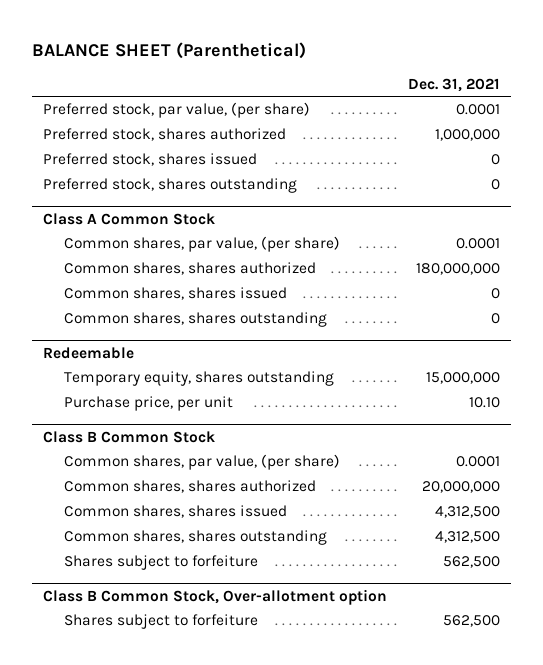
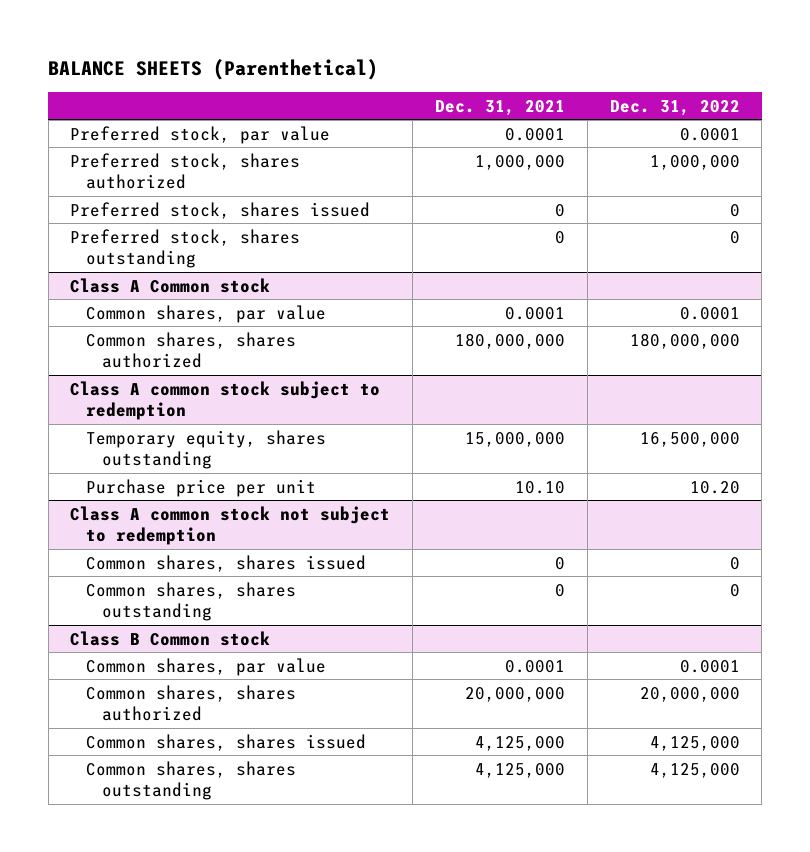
[32,42,307,60] BALANCE SHEET (Parenthetical) -> [48,58,379,80] BALANCE SHEETS (Parenthetical)
none -> [609,99,740,116] Dec. 31, 2022
[42,102,310,119] Preferred stock, par value, (per share) -> [70,125,331,144] Preferred stock, par value
[42,212,215,225] Class A Common Stock -> [70,277,271,293] Class A Common stock
[63,236,340,253] Common shares, par value, (per share) -> [86,304,327,323] Common shares, par value
none -> [70,380,381,421] Class A common stock subject to redemption
none -> [86,429,327,470] Temporary equity, shares outstanding
none -> [86,478,317,497] Purchase price per unit
none -> [70,505,391,546] Class A common stock not subject to redemption
[42,346,134,359] Redeemable -> none
[63,371,334,387] Temporary equity, shares outstanding -> none
[63,396,233,412] Purchase price, per unit -> none
[42,430,215,443] Class B Common Stock -> [70,630,271,646] Class B Common stock
[63,454,340,471] Common shares, par value, (per share) -> [86,657,327,676] Common shares, par value
[63,555,258,571] Shares subject to forfeiture -> none
[42,588,387,605] Class B Common Stock, Over-allotment option -> none
[63,614,258,630] Shares subject to forfeiture -> none
[434,506,500,519] 4,312,500 -> [474,735,565,751] 4,125,000
[434,531,500,544] 4,312,500 -> [474,762,565,778] 4,125,000

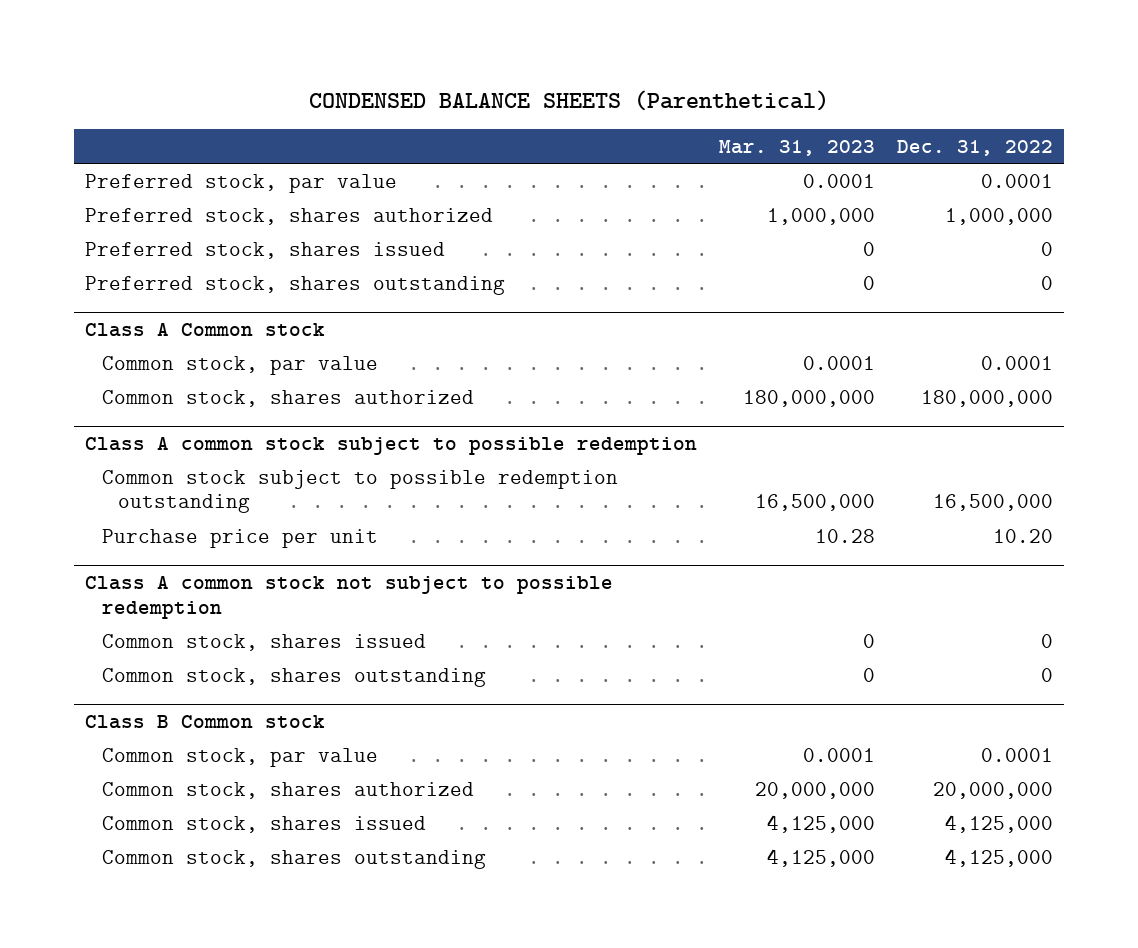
[48,58,379,80] BALANCE SHEETS (Parenthetical) -> [309,89,830,111] CONDENSED BALANCE SHEETS (Parenthetical)
[434,99,565,116] Dec. 31, 2021 -> none
none -> [719,139,876,156] Mar. 31, 2023
[86,304,327,323] Common shares, par value -> [101,355,378,375] Common stock, par value
[86,331,297,369] Common shares, shares authorized -> [101,389,474,407] Common stock, shares authorized
[70,380,381,421] Class A common stock subject to redemption -> [85,436,698,455] Class A common stock subject to possible redemption
[86,429,327,470] Temporary equity, shares outstanding -> [101,469,618,514] Common stock subject to possible redemption outstanding
[70,505,391,546] Class A common stock not subject to redemption -> [85,575,614,619] Class A common stock not subject to possible redemption
[86,554,367,572] Common shares, shares issued -> [101,633,426,651] Common stock, shares issued
[86,581,297,622] Common shares, shares outstanding -> [101,667,486,687] Common stock, shares outstanding
[86,657,327,676] Common shares, par value -> [101,747,378,767] Common stock, par value
[86,684,297,722] Common shares, shares authorized -> [101,781,474,799] Common stock, shares authorized
[86,733,367,751] Common shares, shares issued -> [101,815,426,833] Common stock, shares issued
[86,760,297,801] Common shares, shares outstanding -> [101,849,486,869] Common stock, shares outstanding

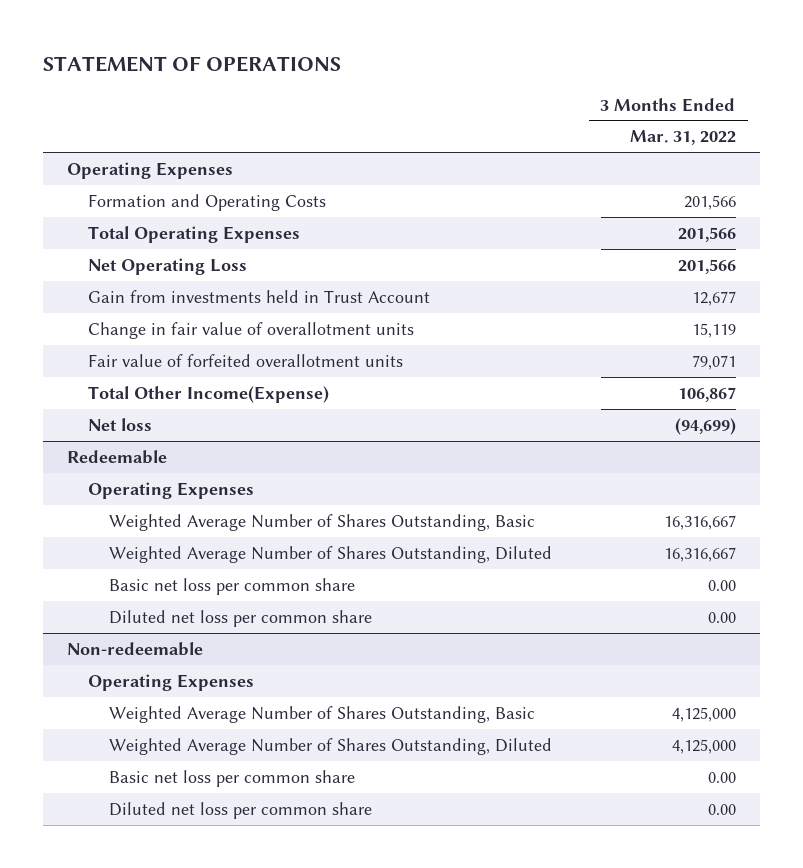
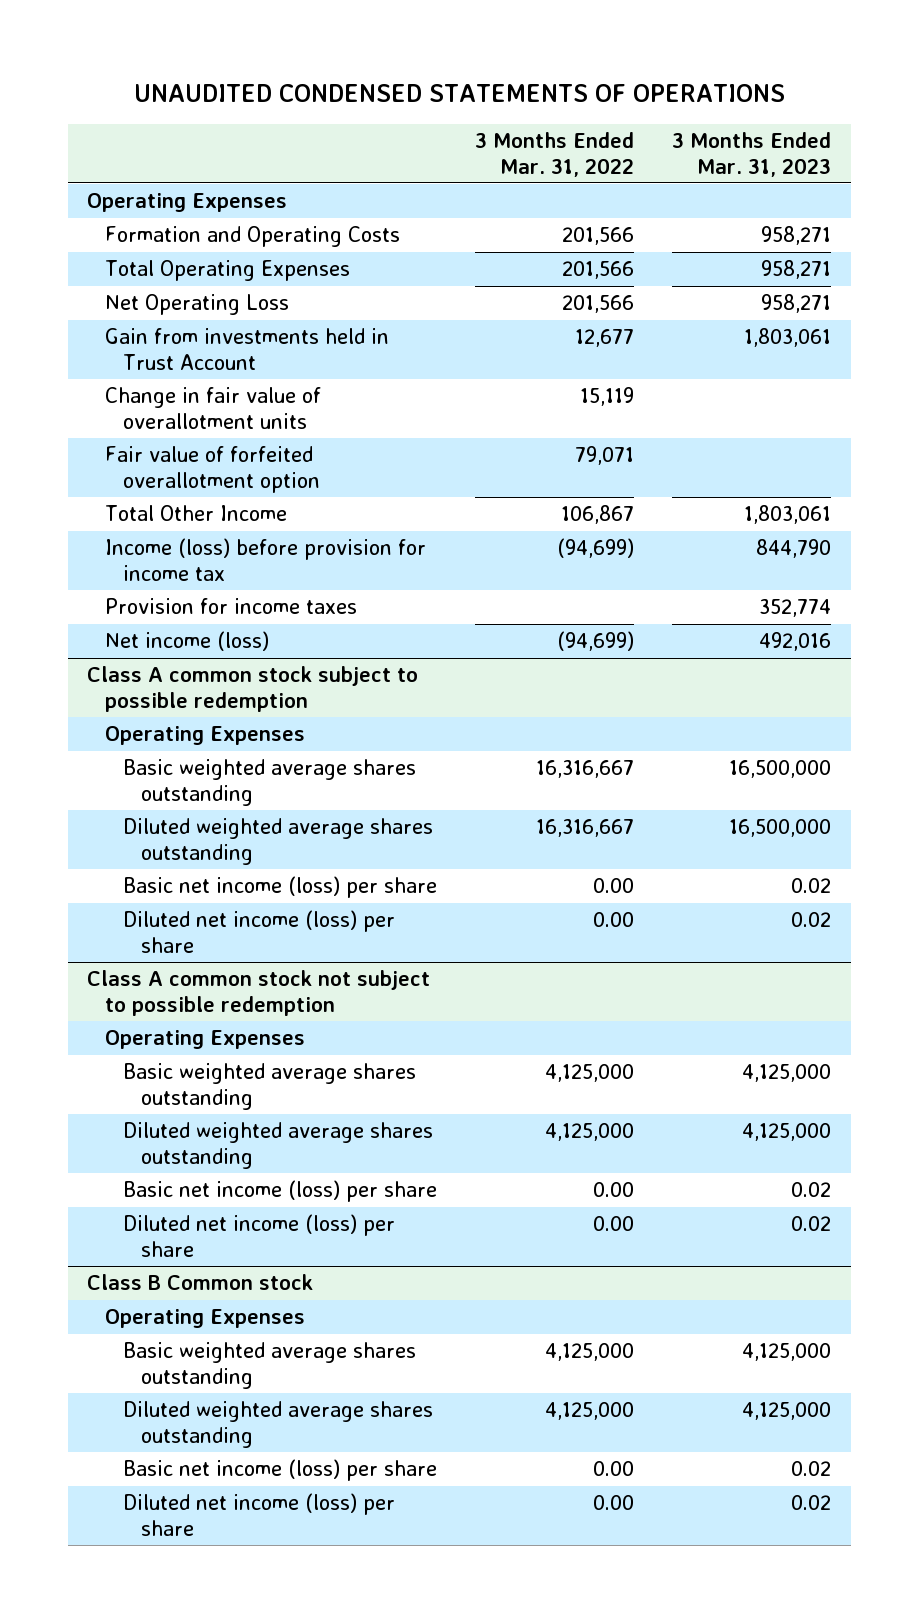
[42,55,341,72] STATEMENT OF OPERATIONS -> [134,83,786,102] UNAUDITED CONDENSED STATEMENTS OF OPERATIONS
none -> [672,132,832,177] 3 Months Ended Mar. 31, 2023
[88,353,404,367] Fair value of forfeited overallotment units -> [105,446,321,493] Fair value of forfeited overallotment option
[88,385,330,403] Total Other Income(Expense) -> [105,505,288,522] Total Other Income
none -> [105,538,427,581] Income (loss) before provision for income tax
none -> [105,598,358,615] Provision for income taxes
[88,417,153,431] Net loss -> [105,631,270,652] Net income (loss)
[66,449,167,464] Redeemable -> [87,666,419,712] Class A common stock subject to possible redemption
[109,513,536,531] Weighted Average Number of Shares Outstanding, Basic -> [123,759,417,806] Basic weighted average shares outstanding
[109,545,553,563] Weighted Average Number of Shares Outstanding, Diluted -> [123,818,434,865] Diluted weighted average shares outstanding
[109,577,356,595] Basic net loss per common share -> [123,876,438,899] Basic net income (loss) per share
[109,609,373,627] Diluted net loss per common share -> [123,910,396,953] Diluted net income (loss) per share
[66,641,203,656] Non-redeemable -> [87,970,431,1016] Class A common stock not subject to possible redemption
[109,705,536,723] Weighted Average Number of Shares Outstanding, Basic -> [123,1063,417,1110] Basic weighted average shares outstanding
[109,737,553,755] Weighted Average Number of Shares Outstanding, Diluted -> [123,1122,434,1169] Diluted weighted average shares outstanding
[109,769,356,787] Basic net loss per common share -> [123,1180,438,1203] Basic net income (loss) per share
[109,801,373,819] Diluted net loss per common share -> [123,1214,396,1257] Diluted net income (loss) per share
none -> [87,1274,314,1291] Class B Common stock
none -> [105,1309,306,1329] Operating Expenses
none -> [123,1342,417,1389] Basic weighted average shares outstanding
none -> [123,1401,434,1448] Diluted weighted average shares outstanding
none -> [123,1459,438,1482] Basic net income (loss) per share
none -> [123,1493,396,1536] Diluted net income (loss) per share

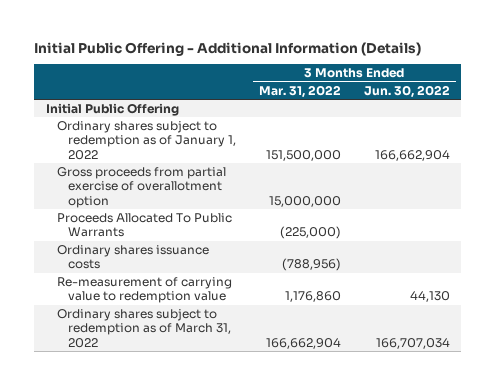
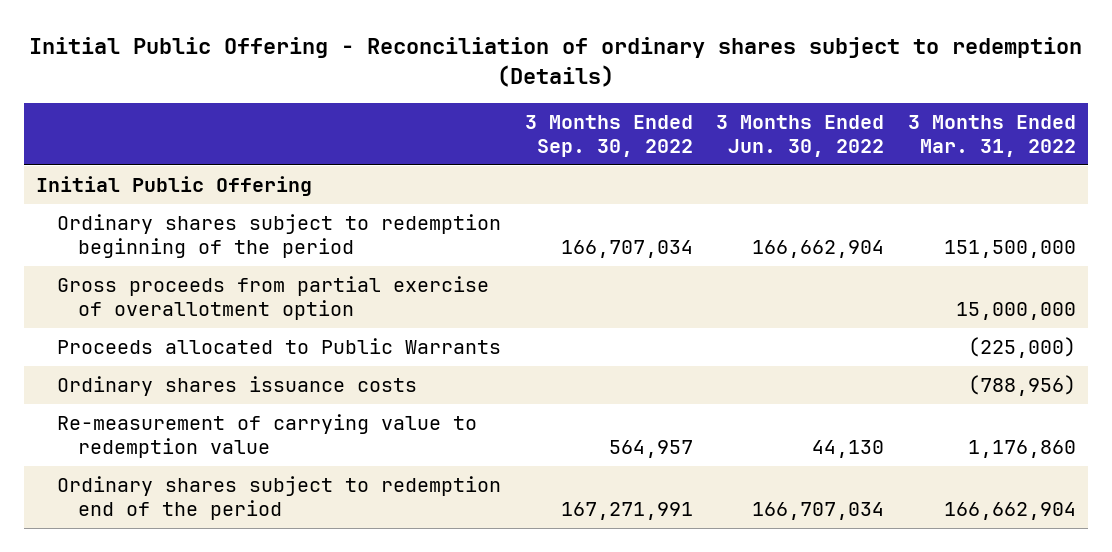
[34,41,422,56] Initial Public Offering - Additional Information (Details) -> [28,36,1082,87] Initial Public Offering - Reconciliation of ordinary shares subject to redemption (Details)
none -> [524,114,693,157] 3 Months Ended Sep. 30, 2022
[56,120,236,160] Ordinary shares subject to redemption as of January 1, 2022 -> [57,213,502,258] Ordinary shares subject to redemption beginning of the period
[56,212,232,238] Proceeds Allocated To Public Warrants -> [57,337,502,354] Proceeds allocated to Public Warrants
[56,308,231,348] Ordinary shares subject to redemption as of March 31, 2022 -> [57,475,502,520] Ordinary shares subject to redemption end of the period

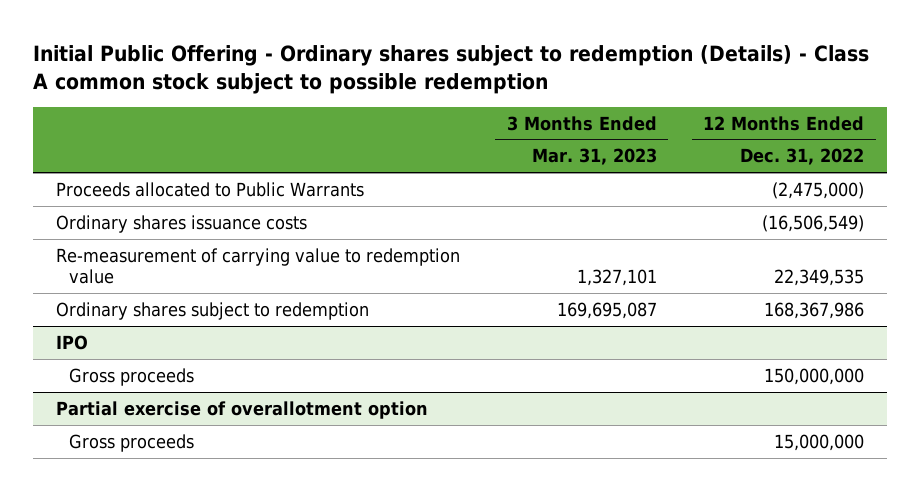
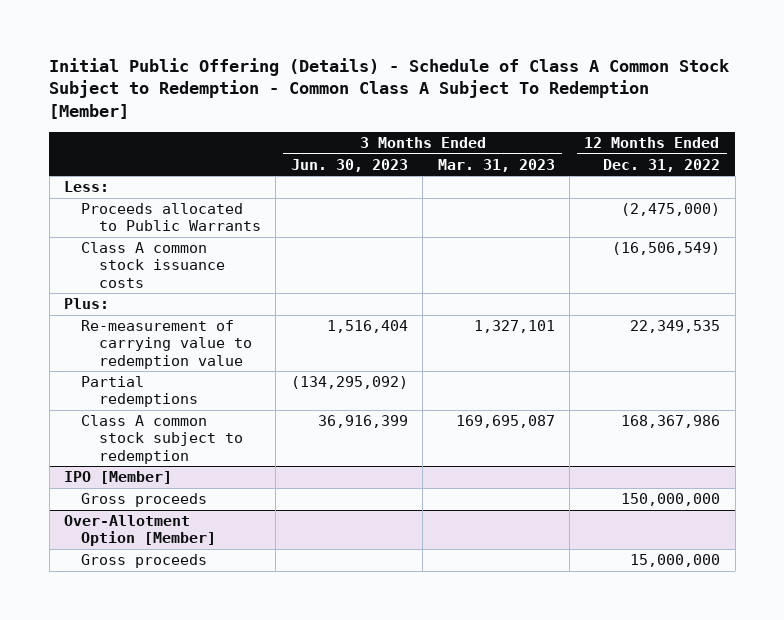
[32,44,869,94] Initial Public Offering - Ordinary shares subject to redemption (Details) - Class A common stock subject to possible redemption -> [49,57,730,120] Initial Public Offering (Details) - Schedule of Class A Common Stock Subject to Redemption - Common Class A Subject To Redemption [Member]
none -> [290,158,408,172] Jun. 30, 2023
none -> [64,181,110,193] Less:
[56,214,308,233] Ordinary shares issuance costs -> [81,242,225,288] Class A common stock issuance costs
none -> [64,298,110,310] Plus:
none -> [81,376,198,408] Partial redemptions
[56,301,370,320] Ordinary shares subject to redemption -> [81,415,243,464] Class A common stock subject to redemption
[56,334,89,350] IPO -> [64,471,173,485] IPO [Member]
[56,400,429,419] Partial exercise of overallotment option -> [64,515,217,547] Over-Allotment Option [Member]

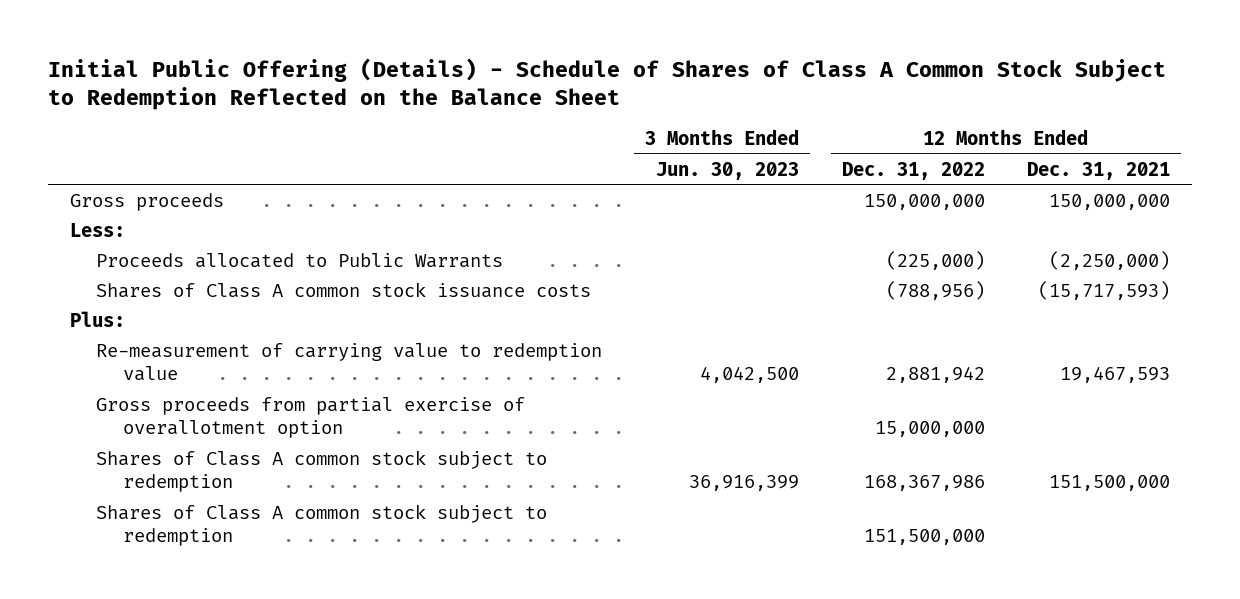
[49,57,730,120] Initial Public Offering (Details) - Schedule of Class A Common Stock Subject to Redemption - Common Class A Subject To Redemption [Member] -> [48,57,1167,111] Initial Public Offering (Details) - Schedule of Shares of Class A Common Stock Subject to Redemption Reflected on the Balance Sheet
[437,158,555,172] Mar. 31, 2023 -> none
none -> [1027,161,1171,180] Dec. 31, 2021
none -> [69,192,224,211] Gross proceeds
[620,203,720,217] (2,475,000) -> [885,250,985,270] (225,000)
[81,242,225,288] Class A common stock issuance costs -> [96,281,592,298] Shares of Class A common stock issuance costs
[611,242,720,256] (16,506,549) -> [885,280,985,300] (788,956)
[81,376,198,408] Partial redemptions -> none
[64,471,173,485] IPO [Member] -> none
[81,493,208,508] Gross proceeds -> none
[64,515,217,547] Over-Allotment Option [Member] -> none
[81,554,208,569] Gross proceeds -> none
[326,320,408,334] 1,516,404 -> [699,366,799,384] 4,042,500
[629,320,720,334] 22,349,535 -> [885,366,985,384] 2,881,942
none -> [96,396,526,439] Gross proceeds from partial exercise of overallotment option
[81,415,243,464] Class A common stock subject to redemption -> [96,449,548,493] Shares of Class A common stock subject to redemption
none -> [96,503,548,547] Shares of Class A common stock subject to redemption

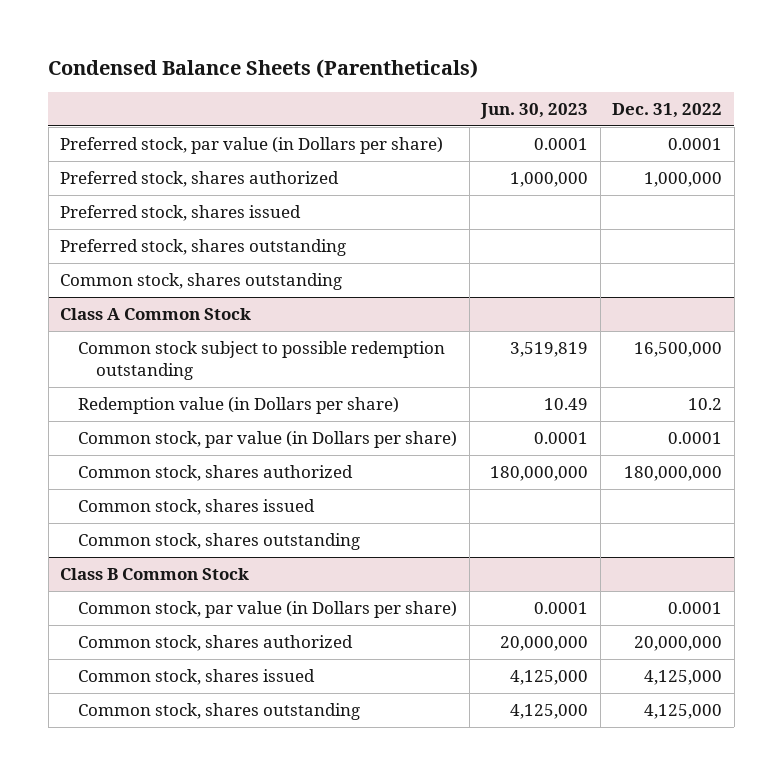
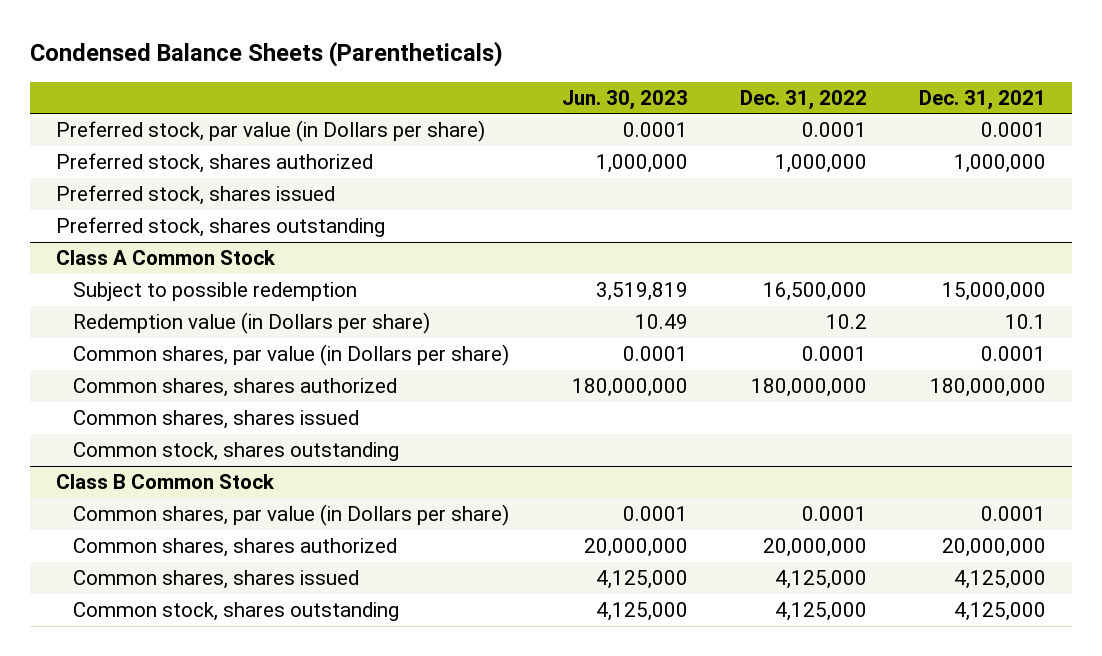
none -> [919,89,1047,110] Dec. 31, 2021
[60,273,343,291] Common stock, shares outstanding -> none
[77,341,445,381] Common stock subject to possible redemption outstanding -> [73,282,358,302] Subject to possible redemption
[77,431,457,449] Common stock, par value (in Dollars per share) -> [73,344,510,367] Common shares, par value (in Dollars per share)
[77,465,353,482] Common stock, shares authorized -> [73,378,398,398] Common shares, shares authorized
[77,499,315,516] Common stock, shares issued -> [73,410,360,430] Common shares, shares issued
[77,601,457,619] Common stock, par value (in Dollars per share) -> [73,504,510,527] Common shares, par value (in Dollars per share)
[77,635,353,652] Common stock, shares authorized -> [73,538,398,558] Common shares, shares authorized
[77,669,315,686] Common stock, shares issued -> [73,570,360,590] Common shares, shares issued

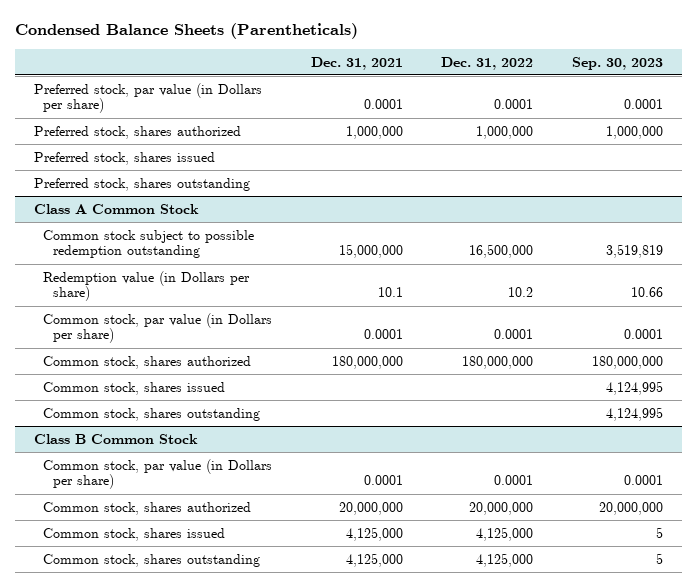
[561,89,688,110] Jun. 30, 2023 -> none
none -> [571,56,663,70] Sep. 30, 2023
[73,282,358,302] Subject to possible redemption -> [43,229,255,259] Common stock subject to possible redemption outstanding
[73,344,510,367] Common shares, par value (in Dollars per share) -> [43,312,273,344] Common stock, par value (in Dollars per share)
[73,378,398,398] Common shares, shares authorized -> [43,355,252,369] Common stock, shares authorized
[73,410,360,430] Common shares, shares issued -> [43,381,226,395] Common stock, shares issued
[73,504,510,527] Common shares, par value (in Dollars per share) -> [43,458,273,490] Common stock, par value (in Dollars per share)
[73,538,398,558] Common shares, shares authorized -> [43,501,252,515] Common stock, shares authorized
[73,570,360,590] Common shares, shares issued -> [43,527,226,541] Common stock, shares issued

